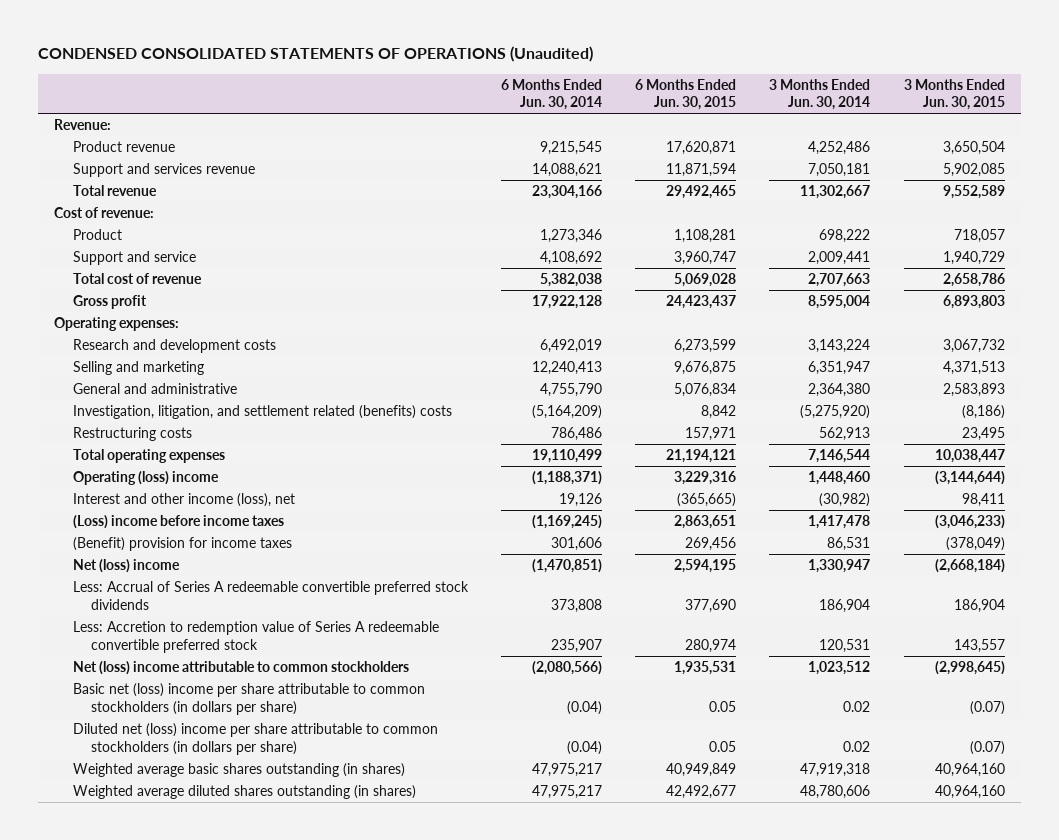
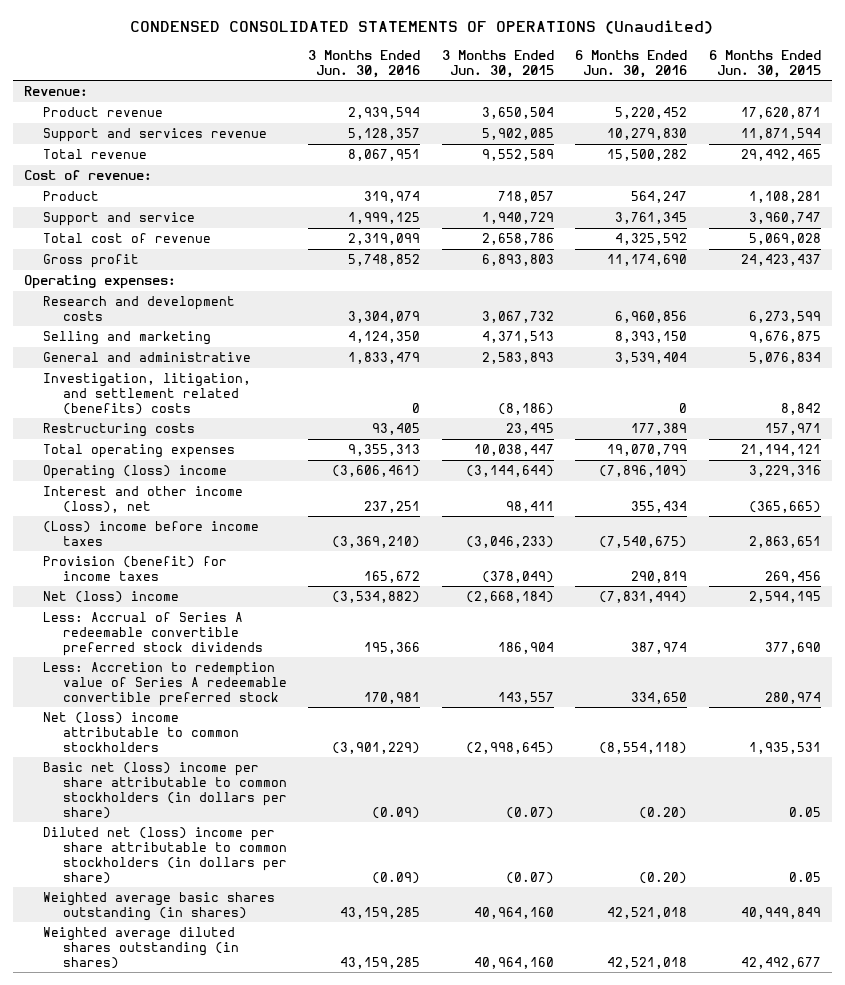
[501,78,603,111] 6 Months Ended Jun. 30, 2014 -> none
[769,78,871,111] 3 Months Ended Jun. 30, 2014 -> none
none -> [308,49,421,78] 3 Months Ended Jun. 30, 2016
none -> [575,49,688,78] 6 Months Ended Jun. 30, 2016
[72,537,292,552] (Benefit) provision for income taxes -> [43,555,228,581] Provision (benefit) for income taxes

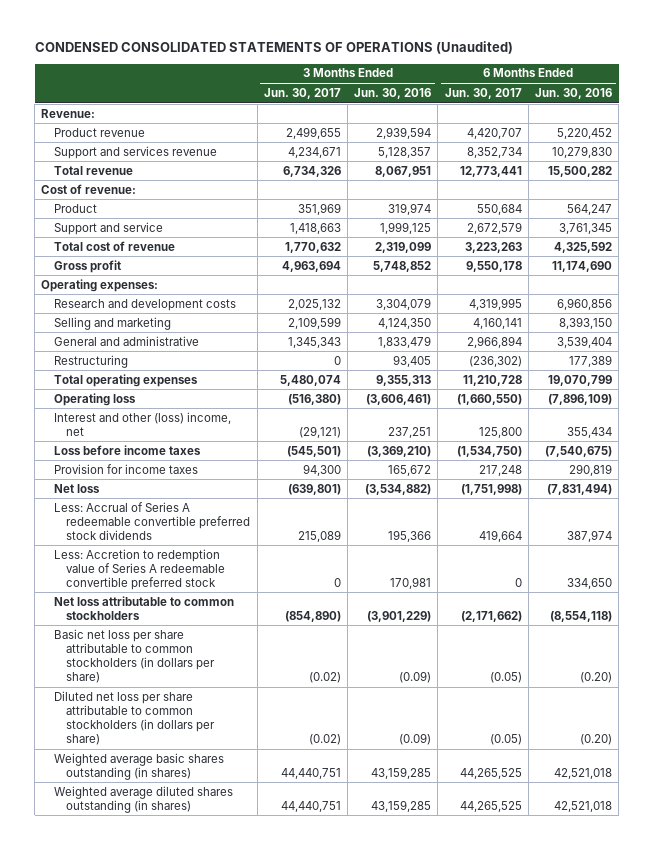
[441,49,554,78] 3 Months Ended Jun. 30, 2015 -> none
[708,49,821,78] 6 Months Ended Jun. 30, 2015 -> none
none -> [263,87,341,99] Jun. 30, 2017
none -> [444,87,522,99] Jun. 30, 2017
[43,372,252,415] Investigation, litigation, and settlement related (benefits) costs -> none
[43,422,196,437] Restructuring costs -> [53,354,128,368] Restructuring
[43,464,228,479] Operating (loss) income -> [53,392,136,406] Operating loss
[43,485,244,513] Interest and other income (loss), net -> [53,411,231,436] Interest and other (loss) income, net
[43,520,260,546] (Loss) income before income taxes -> [53,444,201,455] Loss before income taxes
[43,555,228,581] Provision (benefit) for income taxes -> [53,463,198,474] Provision for income taxes
[43,590,180,603] Net (loss) income -> [53,483,100,493] Net loss
[43,711,239,752] Net (loss) income attributable to common stockholders -> [53,595,234,620] Net loss attributable to common stockholders
[43,761,287,819] Basic net (loss) income per share attributable to common stockholders (in dollars per share) -> [53,628,216,683] Basic net loss per share attributable to common stockholders (in dollars per share)
[43,826,287,884] Diluted net (loss) income per share attributable to common stockholders (in dollars per share) -> [53,690,216,745] Diluted net loss per share attributable to common stockholders (in dollars per share)

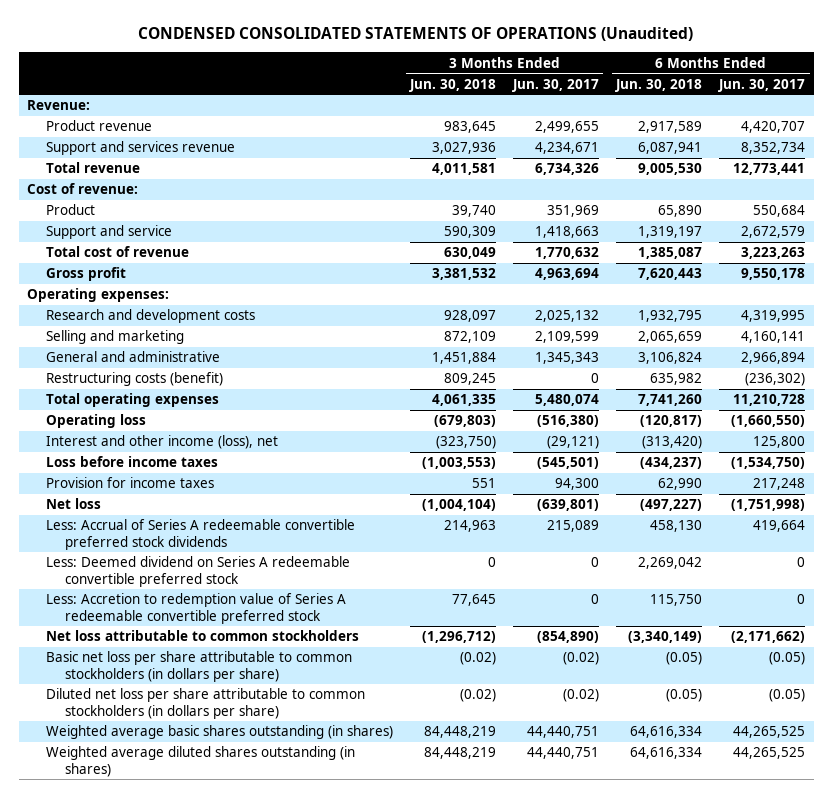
[354,87,432,99] Jun. 30, 2016 -> none
[535,87,613,99] Jun. 30, 2016 -> none
none -> [409,78,497,92] Jun. 30, 2018
none -> [615,78,703,92] Jun. 30, 2018
[53,354,128,368] Restructuring -> [45,372,223,387] Restructuring costs (benefit)
[53,411,231,436] Interest and other (loss) income, net -> [45,435,278,450] Interest and other income (loss), net
none -> [45,556,350,587] Less: Deemed dividend on Series A redeemable convertible preferred stock

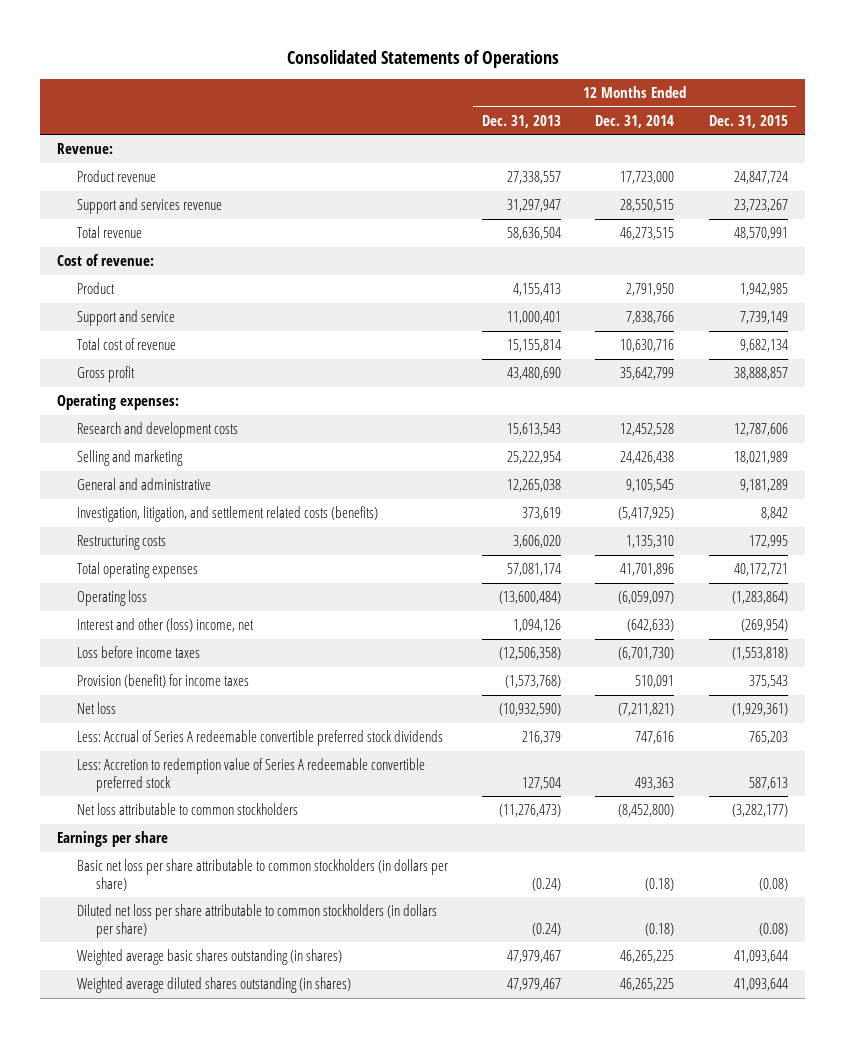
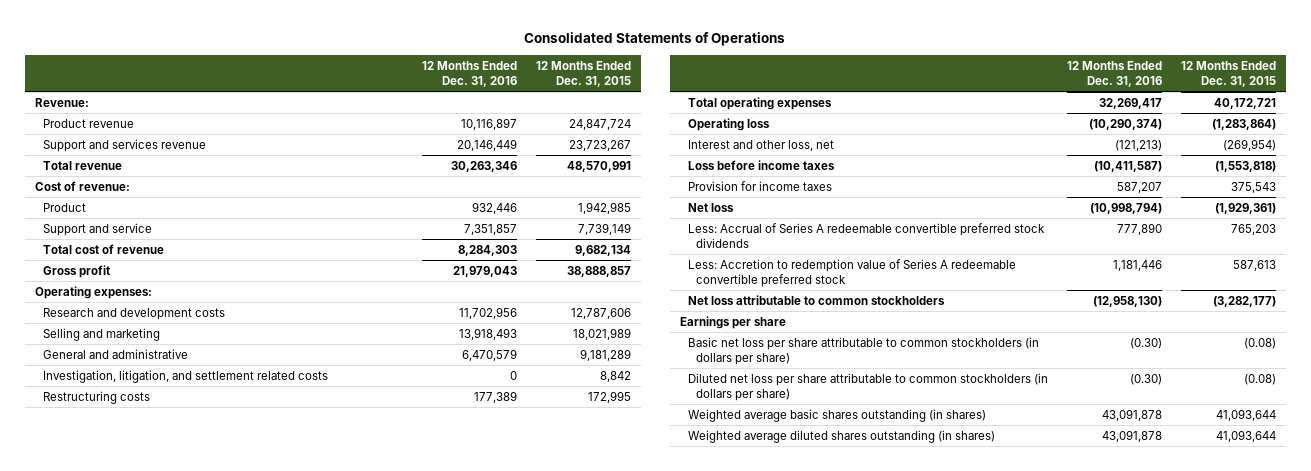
[481,114,561,128] Dec. 31, 2013 -> none
[595,114,675,128] Dec. 31, 2014 -> none
none -> [422,61,518,87] 12 Months Ended Dec. 31, 2016
[76,506,378,523] Investigation, litigation, and settlement related costs (benefits) -> [43,369,329,383] Investigation, litigation, and settlement related costs
[76,618,254,633] Interest and other (loss) income, net -> [688,139,835,151] Interest and other loss, net
[76,674,249,689] Provision (benefit) for income taxes -> [688,180,833,191] Provision for income taxes

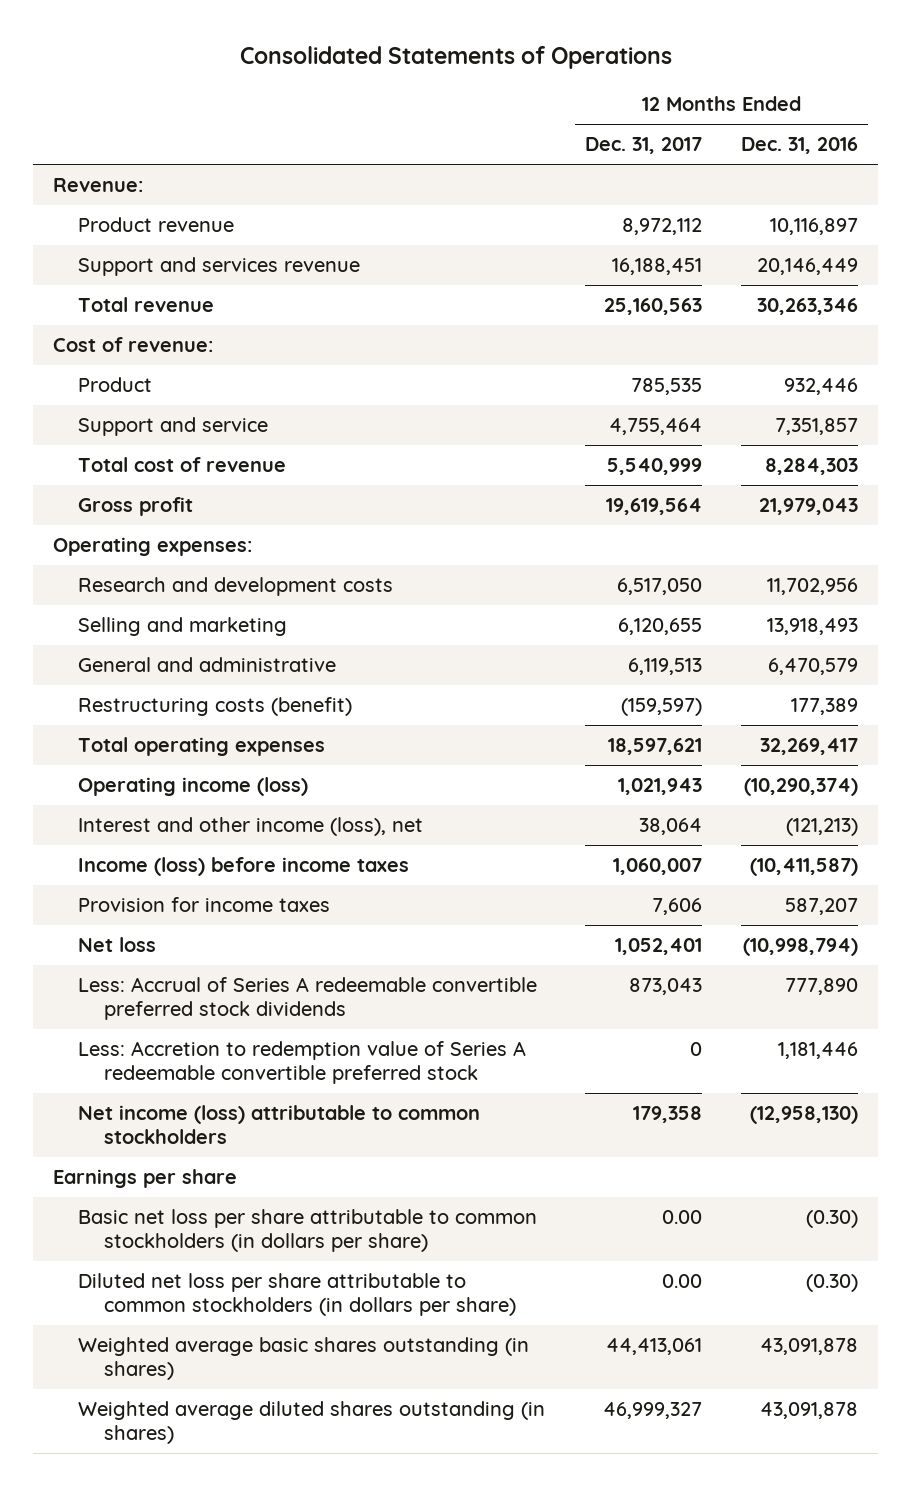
[536,61,632,87] 12 Months Ended Dec. 31, 2015 -> none
none -> [584,137,702,155] Dec. 31, 2017
[43,369,329,383] Investigation, litigation, and settlement related costs -> none
[43,390,151,404] Restructuring costs -> [78,697,353,717] Restructuring costs (benefit)
[688,117,771,131] Operating loss -> [78,777,309,797] Operating income (loss)
[688,139,835,151] Interest and other loss, net -> [78,817,424,837] Interest and other income (loss), net
[688,159,836,170] Loss before income taxes -> [78,857,410,877] Income (loss) before income taxes
[688,294,946,305] Net loss attributable to common stockholders -> [78,1105,481,1144] Net income (loss) attributable to common stockholders

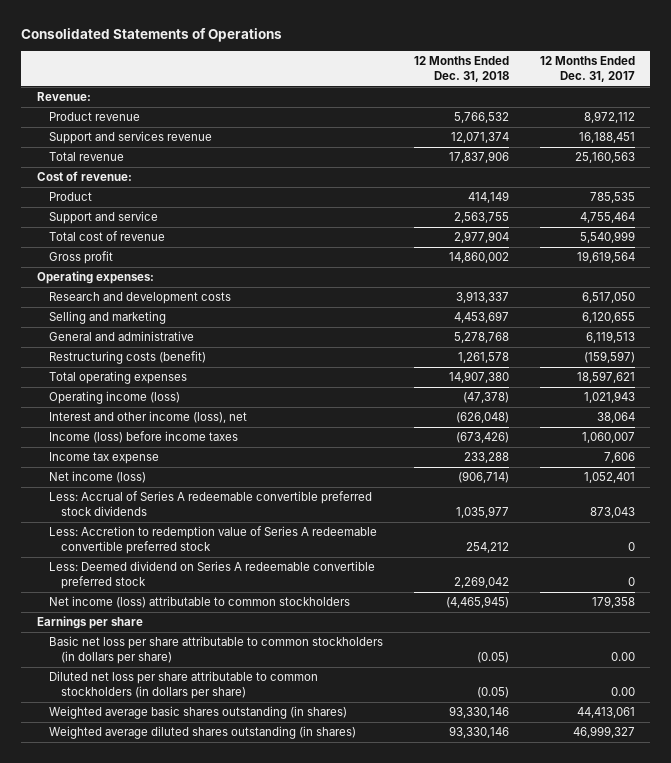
[741,137,859,155] Dec. 31, 2016 -> none
none -> [413,56,509,83] 12 Months Ended Dec. 31, 2018
[78,897,331,913] Provision for income taxes -> [48,452,159,465] Income tax expense
[78,937,157,953] Net loss -> [48,471,146,484] Net income (loss)
none -> [48,561,375,590] Less: Deemed dividend on Series A redeemable convertible preferred stock

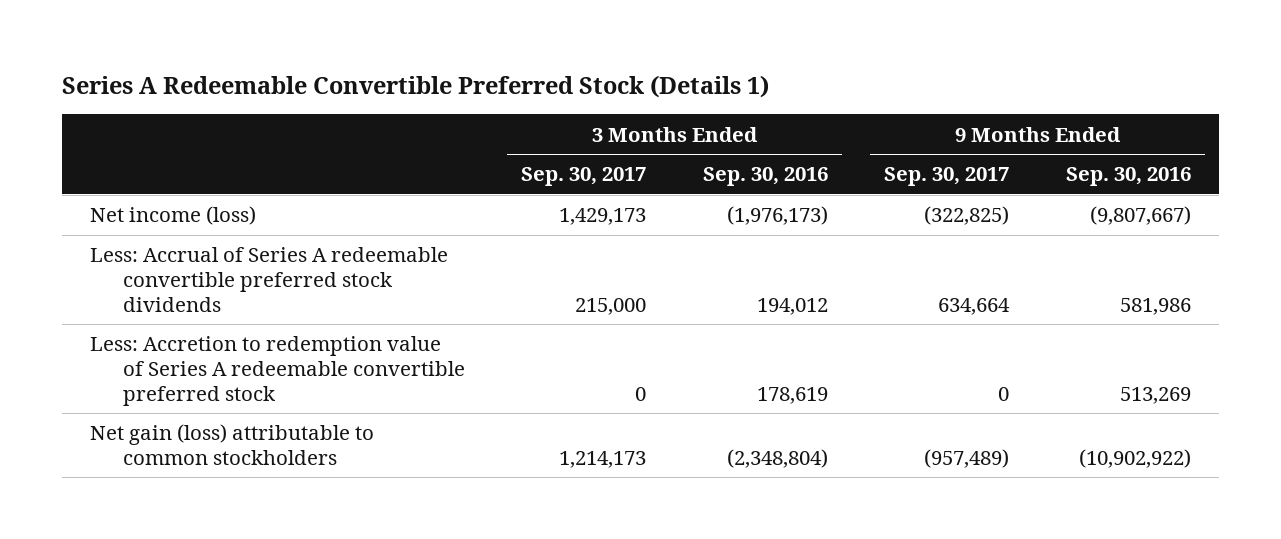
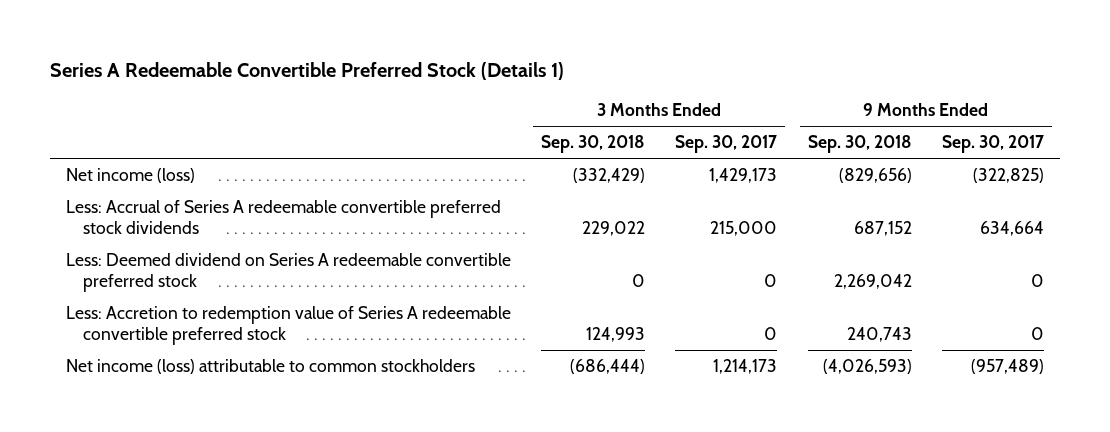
[702,167,828,187] Sep. 30, 2016 -> none
[1066,167,1192,187] Sep. 30, 2016 -> none
none -> [540,135,645,154] Sep. 30, 2018
none -> [807,135,912,154] Sep. 30, 2018
none -> [65,252,511,292] Less: Deemed dividend on Series A redeemable convertible preferred stock
[90,424,375,465] Net gain (loss) attributable to common stockholders -> [65,358,475,374] Net income (loss) attributable to common stockholders

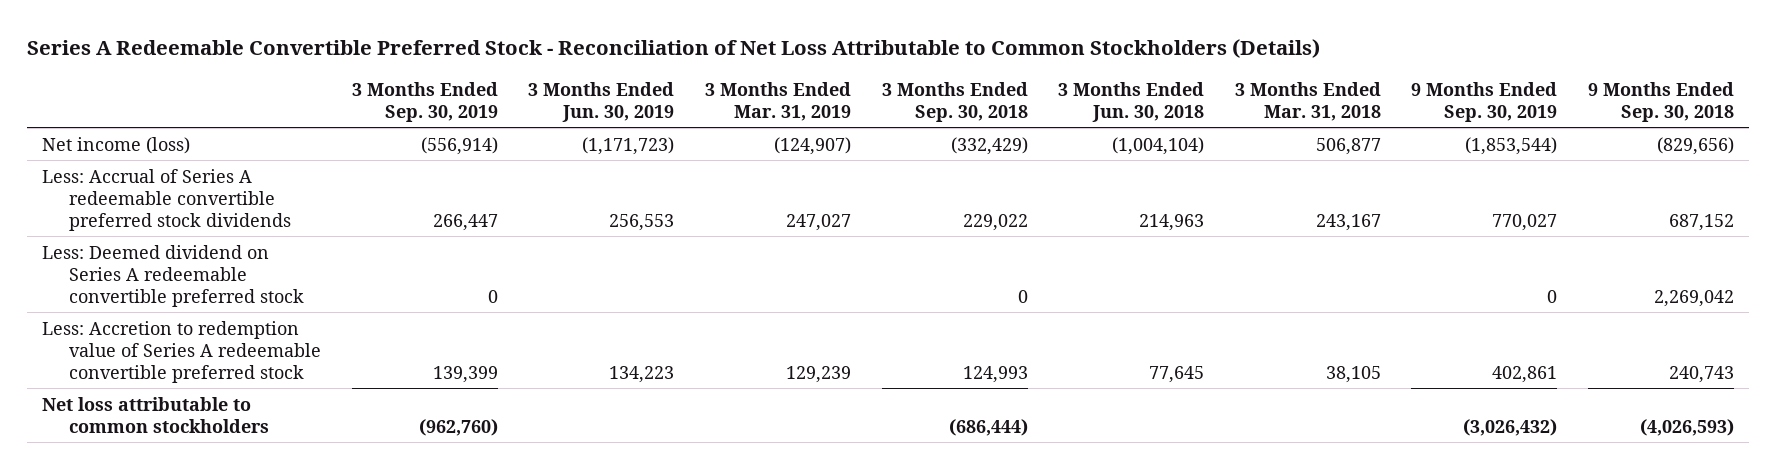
[50,62,565,81] Series A Redeemable Convertible Preferred Stock (Details 1) -> [27,39,1321,59] Series A Redeemable Convertible Preferred Stock - Reconciliation of Net Loss Attributable to Common Stockholders (Details)
[675,135,778,154] Sep. 30, 2017 -> none
[942,135,1045,154] Sep. 30, 2017 -> none
none -> [351,81,498,122] 3 Months Ended Sep. 30, 2019
none -> [528,81,675,122] 3 Months Ended Jun. 30, 2019
none -> [704,81,851,121] 3 Months Ended Mar. 31, 2019
none -> [1058,81,1205,122] 3 Months Ended Jun. 30, 2018
none -> [1234,81,1381,121] 3 Months Ended Mar. 31, 2018
none -> [1411,81,1558,122] 9 Months Ended Sep. 30, 2019
[65,358,475,374] Net income (loss) attributable to common stockholders -> [42,396,270,433] Net loss attributable to common stockholders

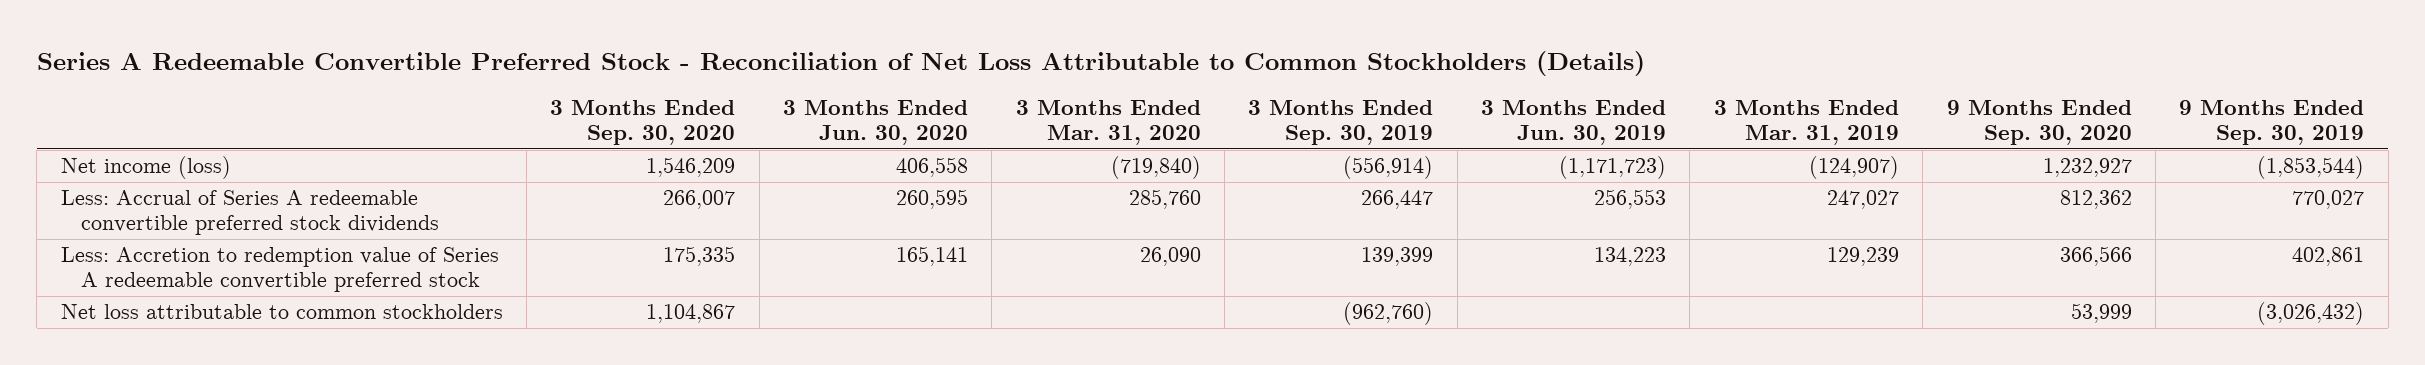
[881,81,1028,122] 3 Months Ended Sep. 30, 2018 -> none
[1058,81,1205,122] 3 Months Ended Jun. 30, 2018 -> none
[1234,81,1381,121] 3 Months Ended Mar. 31, 2018 -> none
[1587,81,1734,122] 9 Months Ended Sep. 30, 2018 -> none
none -> [550,100,736,145] 3 Months Ended Sep. 30, 2020
none -> [782,100,968,145] 3 Months Ended Jun. 30, 2020
none -> [1015,100,1201,145] 3 Months Ended Mar. 31, 2020
none -> [1946,100,2132,145] 9 Months Ended Sep. 30, 2020
[42,244,305,307] Less: Deemed dividend on Series A redeemable convertible preferred stock -> none

